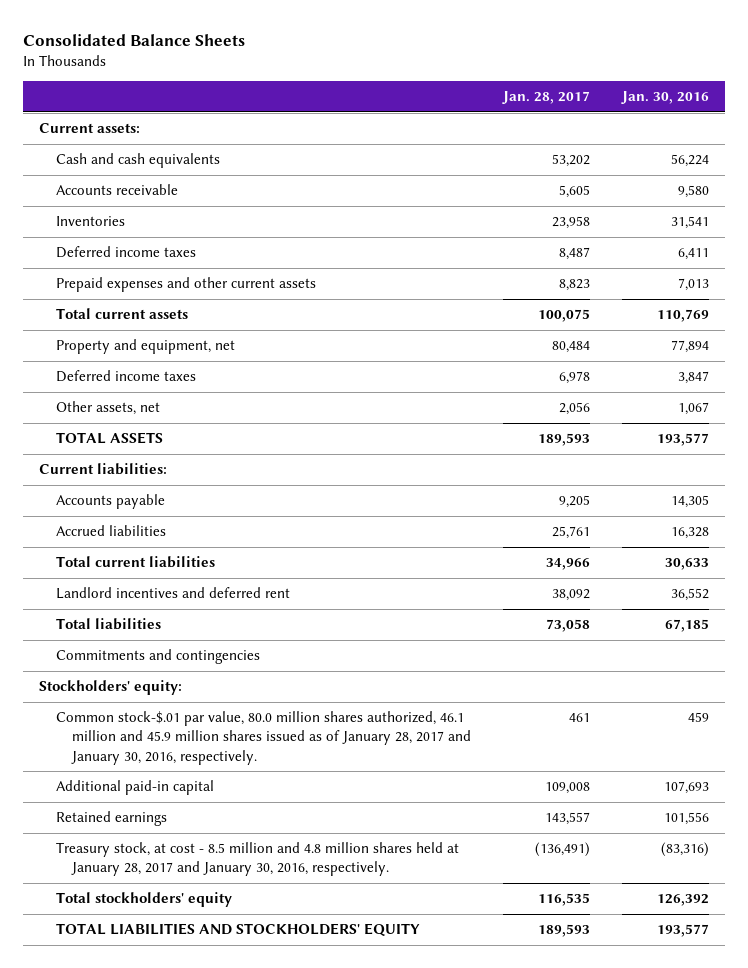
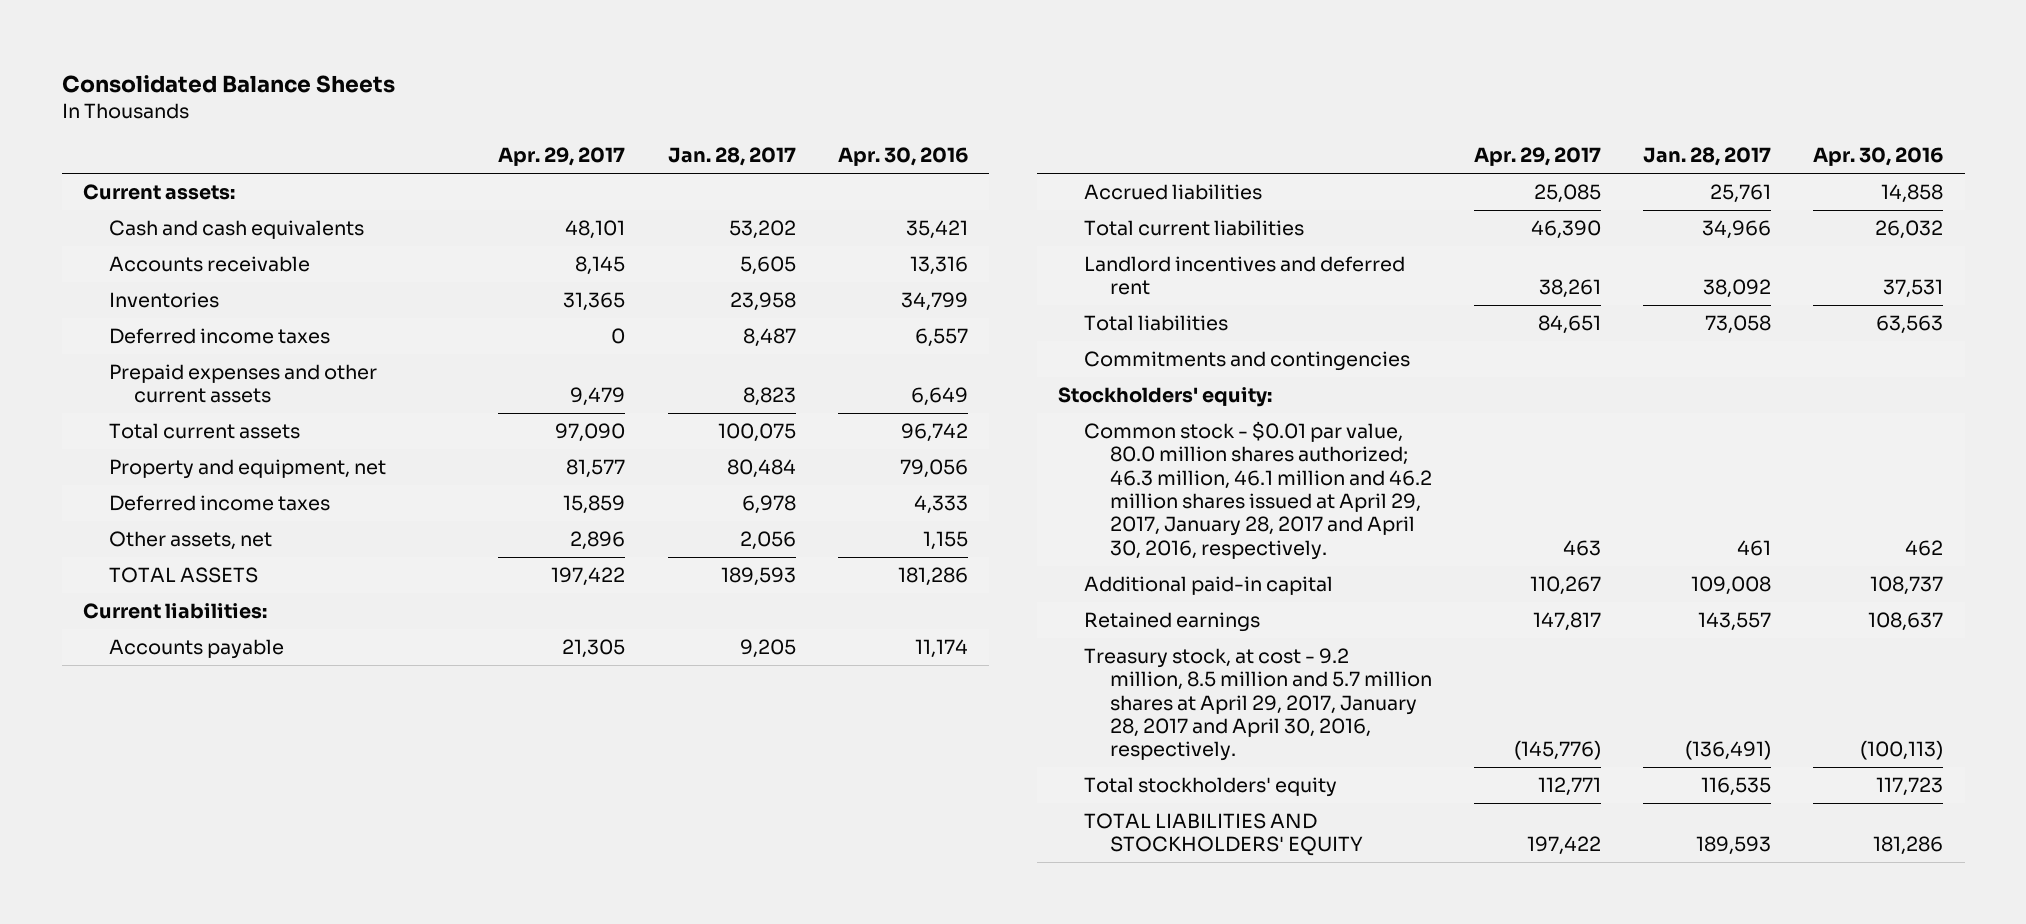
[621,91,710,105] Jan. 30, 2016 -> none
none -> [498,147,626,167] Apr. 29, 2017
none -> [837,147,968,167] Apr. 30, 2016
[55,711,471,765] Common stock-$.01 par value, 80.0 million shares authorized, 46.1 million and 45.9 million shares issued as of January 28, 2017 and January 30, 2016, respectively. -> [1084,421,1432,560] Common stock - $0.01 par value, 80.0 million shares authorized; 46.3 million, 46.1 million and 46.2 million shares issued at April 29, 2017, January 28, 2017 and April 30, 2016, respectively.
[55,842,459,877] Treasury stock, at cost - 8.5 million and 4.8 million shares held at January 28, 2017 and January 30, 2016, respectively. -> [1084,648,1432,762] Treasury stock, at cost - 9.2 million, 8.5 million and 5.7 million shares at April 29, 2017, January 28, 2017 and April 30, 2016, respectively.

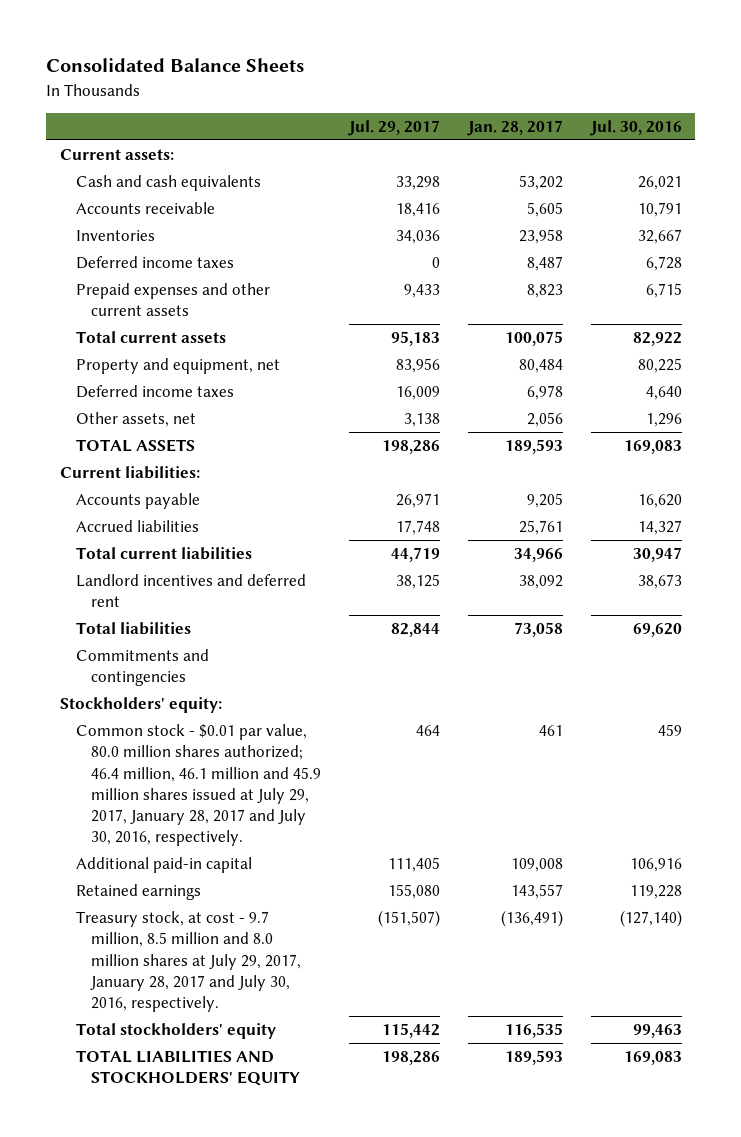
[498,147,626,167] Apr. 29, 2017 -> none
[837,147,968,167] Apr. 30, 2016 -> none
none -> [348,119,441,136] Jul. 29, 2017
none -> [589,119,682,136] Jul. 30, 2016
[1084,421,1432,560] Common stock - $0.01 par value, 80.0 million shares authorized; 46.3 million, 46.1 million and 46.2 million shares issued at April 29, 2017, January 28, 2017 and April 30, 2016, respectively. -> [75,723,322,847] Common stock - $0.01 par value, 80.0 million shares authorized; 46.4 million, 46.1 million and 45.9 million shares issued at July 29, 2017, January 28, 2017 and July 30, 2016, respectively.
[1084,648,1432,762] Treasury stock, at cost - 9.2 million, 8.5 million and 5.7 million shares at April 29, 2017, January 28, 2017 and April 30, 2016, respectively. -> [75,910,302,1013] Treasury stock, at cost - 9.7 million, 8.5 million and 8.0 million shares at July 29, 2017, January 28, 2017 and July 30, 2016, respectively.

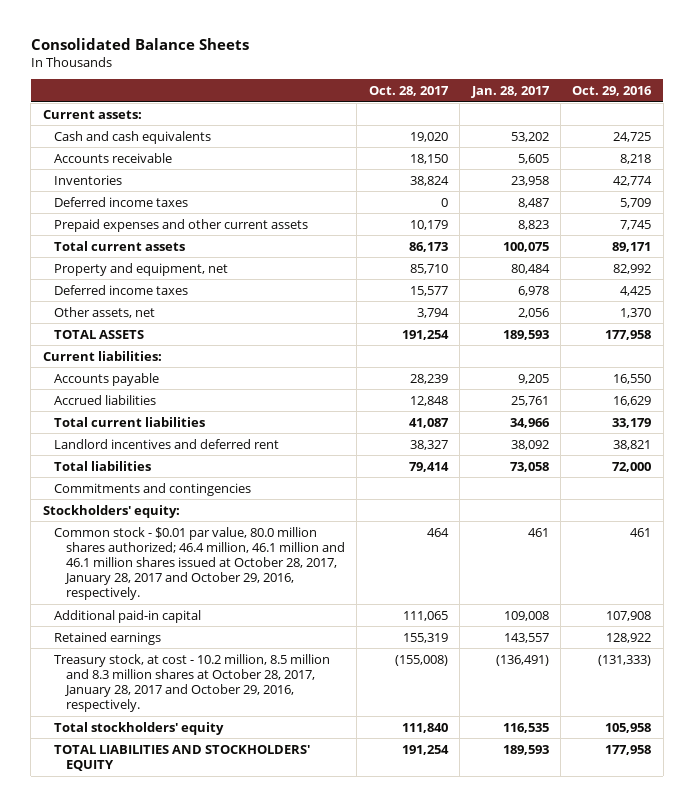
[348,119,441,136] Jul. 29, 2017 -> none
[589,119,682,136] Jul. 30, 2016 -> none
none -> [368,85,449,96] Oct. 28, 2017
none -> [572,85,653,96] Oct. 29, 2016
[75,723,322,847] Common stock - $0.01 par value, 80.0 million shares authorized; 46.4 million, 46.1 million and 45.9 million shares issued at July 29, 2017, January 28, 2017 and July 30, 2016, respectively. -> [54,526,345,601] Common stock - $0.01 par value, 80.0 million shares authorized; 46.4 million, 46.1 million and 46.1 million shares issued at October 28, 2017, January 28, 2017 and October 29, 2016, respectively.
[75,910,302,1013] Treasury stock, at cost - 9.7 million, 8.5 million and 8.0 million shares at July 29, 2017, January 28, 2017 and July 30, 2016, respectively. -> [54,653,331,713] Treasury stock, at cost - 10.2 million, 8.5 million and 8.3 million shares at October 28, 2017, January 28, 2017 and October 29, 2016, respectively.

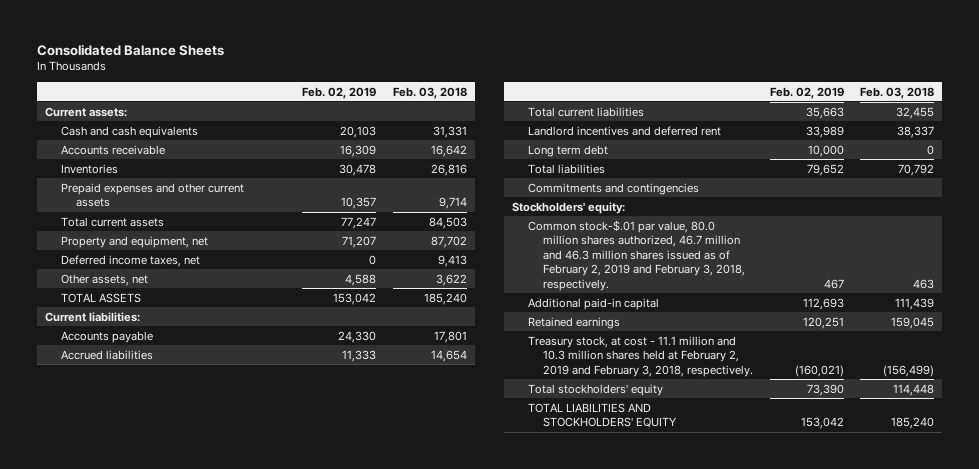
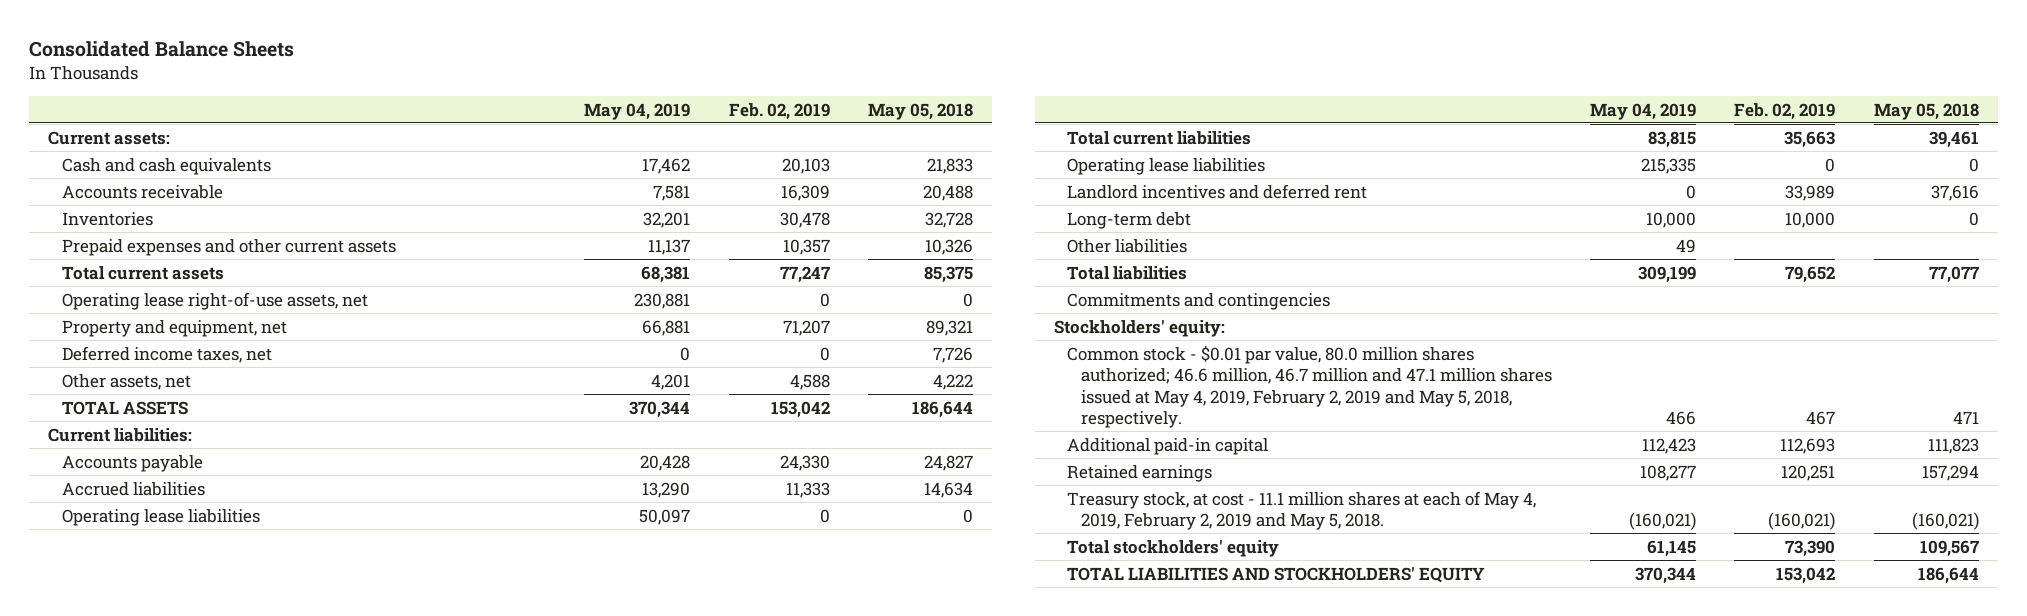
[392,86,467,99] Feb. 03, 2018 -> none
none -> [584,102,691,120] May 04, 2019
none -> [867,102,973,120] May 05, 2018
none -> [61,291,368,310] Operating lease right-of-use assets, net
none -> [61,508,260,526] Operating lease liabilities
none -> [1067,157,1266,175] Operating lease liabilities
[527,144,608,157] Long term debt -> [1067,211,1192,229] Long-term debt
none -> [1067,238,1188,253] Other liabilities
[527,219,746,291] Common stock-$.01 par value, 80.0 million shares authorized, 46.7 million and 46.3 million shares issued as of February 2, 2019 and February 3, 2018, respectively. -> [1067,344,1552,429] Common stock - $0.01 par value, 80.0 million shares authorized; 46.6 million, 46.7 million and 47.1 million shares issued at May 4, 2019, February 2, 2019 and May 5, 2018, respectively.
[527,335,754,377] Treasury stock, at cost - 11.1 million and 10.3 million shares held at February 2, 2019 and February 3, 2018, respectively. -> [1067,490,1537,531] Treasury stock, at cost - 11.1 million shares at each of May 4, 2019, February 2, 2019 and May 5, 2018.

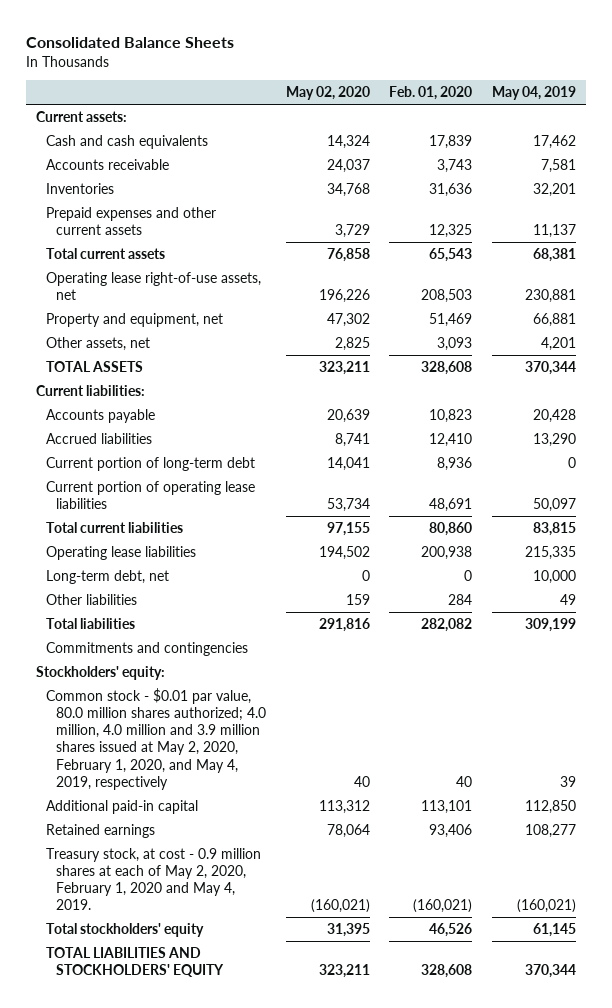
[728,102,830,120] Feb. 02, 2019 -> none
[867,102,973,120] May 05, 2018 -> none
none -> [285,86,370,101] May 02, 2020
none -> [389,86,473,101] Feb. 01, 2020
[61,345,272,363] Deferred income taxes, net -> none
none -> [46,456,256,471] Current portion of long-term debt
[61,508,260,526] Operating lease liabilities -> [46,480,256,509] Current portion of operating lease liabilities
[1067,183,1368,199] Landlord incentives and deferred rent -> none
[1067,211,1192,229] Long-term debt -> [46,569,170,584] Long-term debt, net
[1067,344,1552,429] Common stock - $0.01 par value, 80.0 million shares authorized; 46.6 million, 46.7 million and 47.1 million shares issued at May 4, 2019, February 2, 2019 and May 5, 2018, respectively. -> [46,687,267,790] Common stock - $0.01 par value, 80.0 million shares authorized; 4.0 million, 4.0 million and 3.9 million shares issued at May 2, 2020, February 1, 2020, and May 4, 2019, respectively
[1666,411,1697,426] 466 -> [560,775,577,787] 39
[1642,437,1697,454] 112,423 -> [525,799,577,814] 112,850
[1067,490,1537,531] Treasury stock, at cost - 11.1 million shares at each of May 4, 2019, February 2, 2019 and May 5, 2018. -> [46,847,262,911] Treasury stock, at cost - 0.9 million shares at each of May 2, 2020, February 1, 2020 and May 4, 2019.

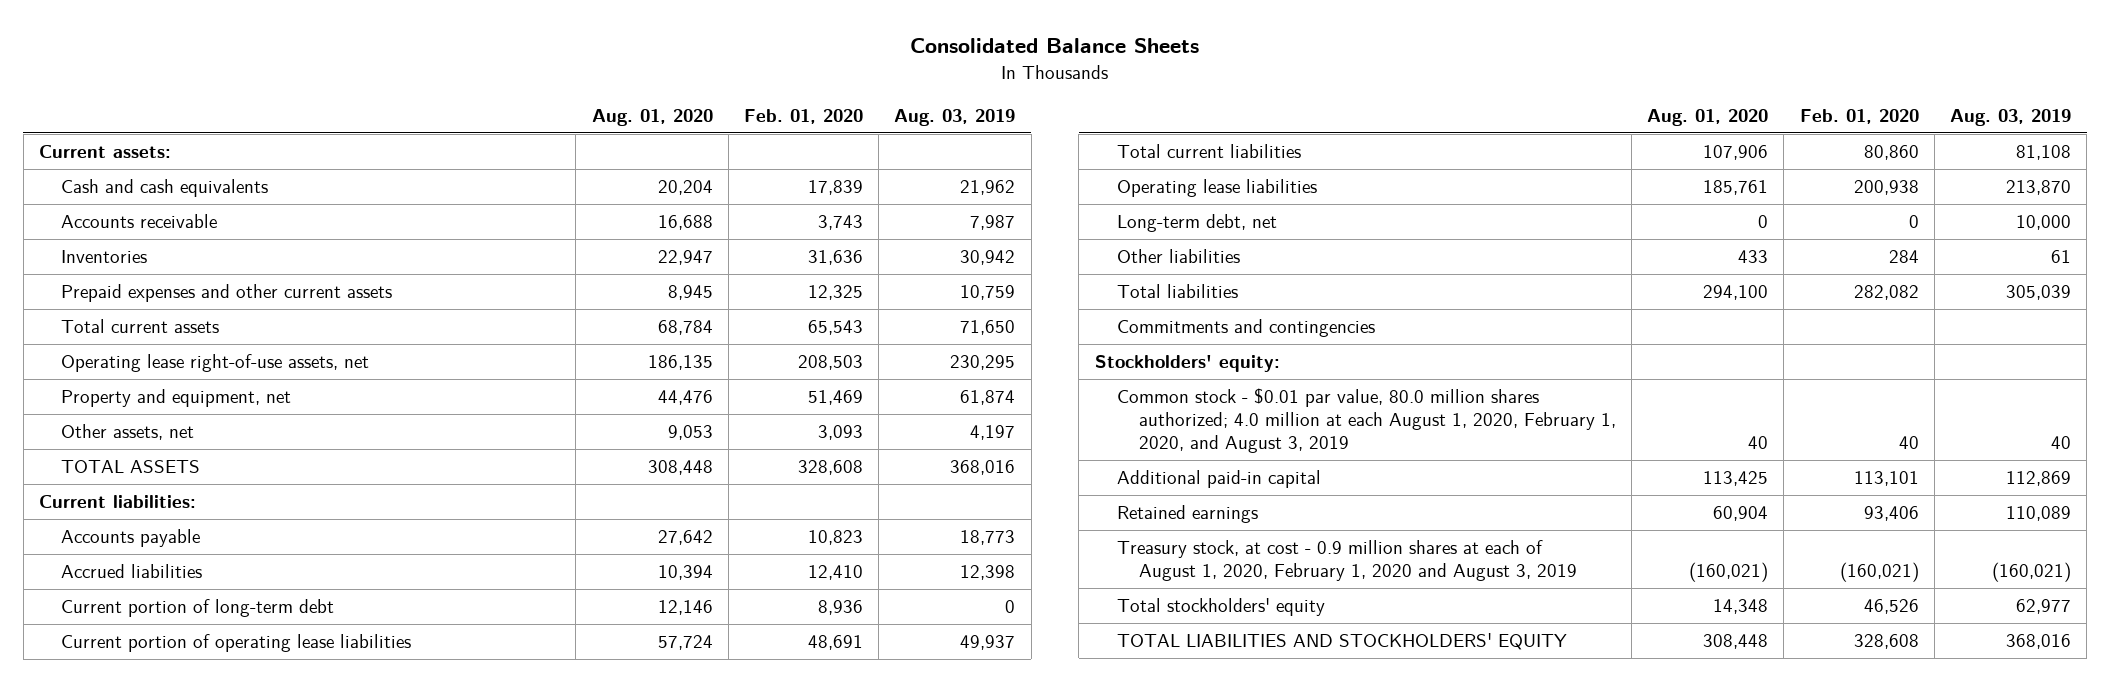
[285,86,370,101] May 02, 2020 -> none
[492,86,577,101] May 04, 2019 -> none
none -> [591,108,713,126] Aug. 01, 2020
none -> [894,108,1016,126] Aug. 03, 2019
[46,687,267,790] Common stock - $0.01 par value, 80.0 million shares authorized; 4.0 million, 4.0 million and 3.9 million shares issued at May 2, 2020, February 1, 2020, and May 4, 2019, respectively -> [1116,388,1616,454] Common stock - $0.01 par value, 80.0 million shares authorized; 4.0 million at each August 1, 2020, February 1, 2020, and August 3, 2019
[46,847,262,911] Treasury stock, at cost - 0.9 million shares at each of May 2, 2020, February 1, 2020 and May 4, 2019. -> [1116,540,1577,582] Treasury stock, at cost - 0.9 million shares at each of August 1, 2020, February 1, 2020 and August 3, 2019

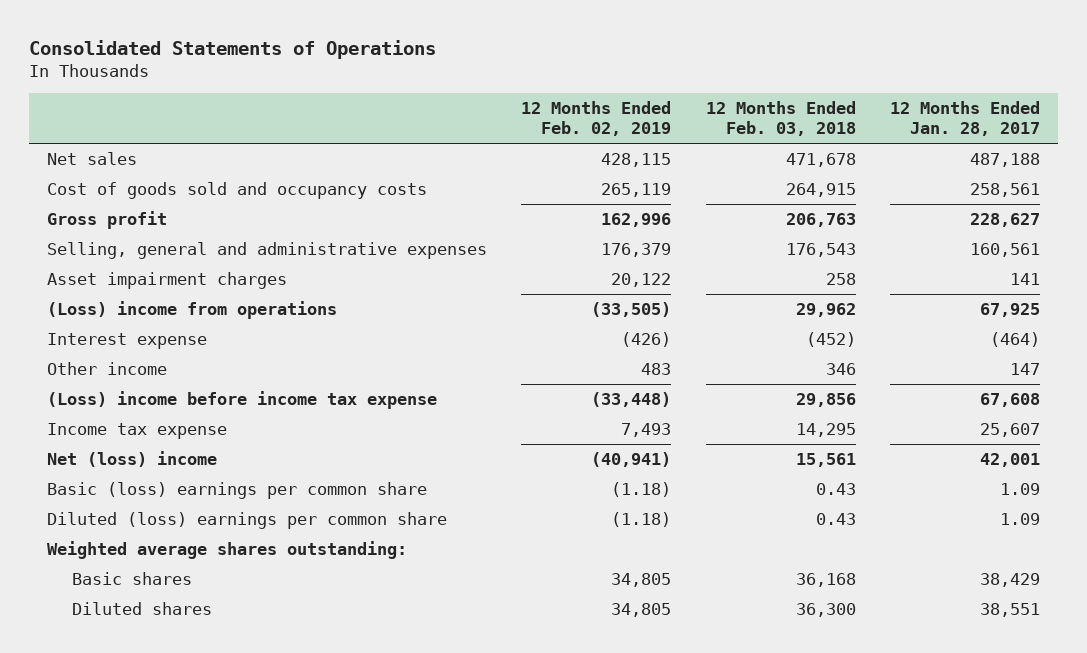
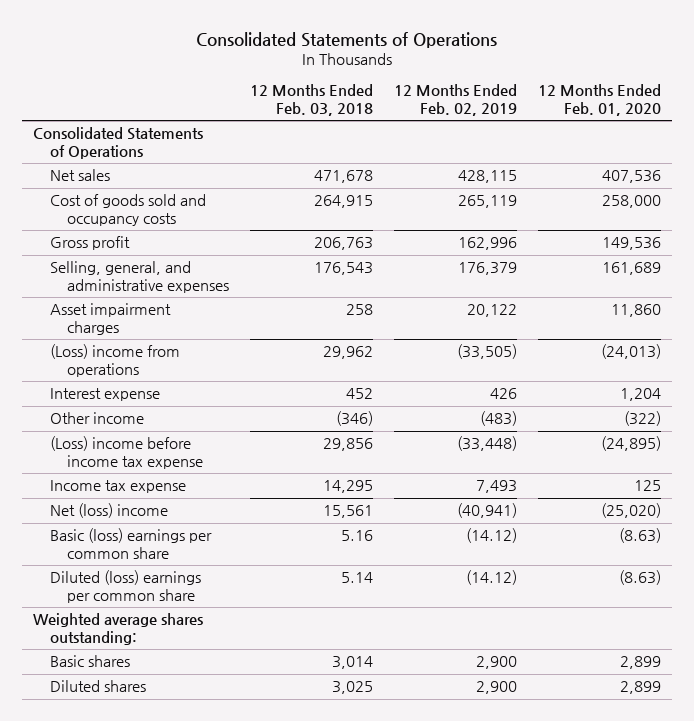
[890,100,1041,137] 12 Months Ended Jan. 28, 2017 -> none
none -> [538,84,662,116] 12 Months Ended Feb. 01, 2020
none -> [32,127,203,159] Consolidated Statements of Operations
[46,241,487,259] Selling, general and administrative expenses -> [50,261,230,293] Selling, general, and administrative expenses
[621,331,672,347] (426) -> [490,388,518,400] 426
[805,331,856,347] (452) -> [346,388,374,400] 452
[641,362,672,375] 483 -> [480,411,518,427] (483)
[825,362,856,375] 346 -> [336,411,374,427] (346)
[611,481,672,497] (1.18) -> [466,528,518,544] (14.12)
[815,482,856,495] 0.43 -> [341,530,374,542] 5.16
[611,511,672,527] (1.18) -> [466,570,518,586] (14.12)
[815,512,856,525] 0.43 -> [341,572,374,584] 5.14
[611,572,672,587] 34,805 -> [476,656,518,670] 2,900
[795,572,856,587] 36,168 -> [332,656,374,670] 3,014
[611,602,672,617] 34,805 -> [476,681,518,695] 2,900
[795,602,856,617] 36,300 -> [332,681,374,695] 3,025

